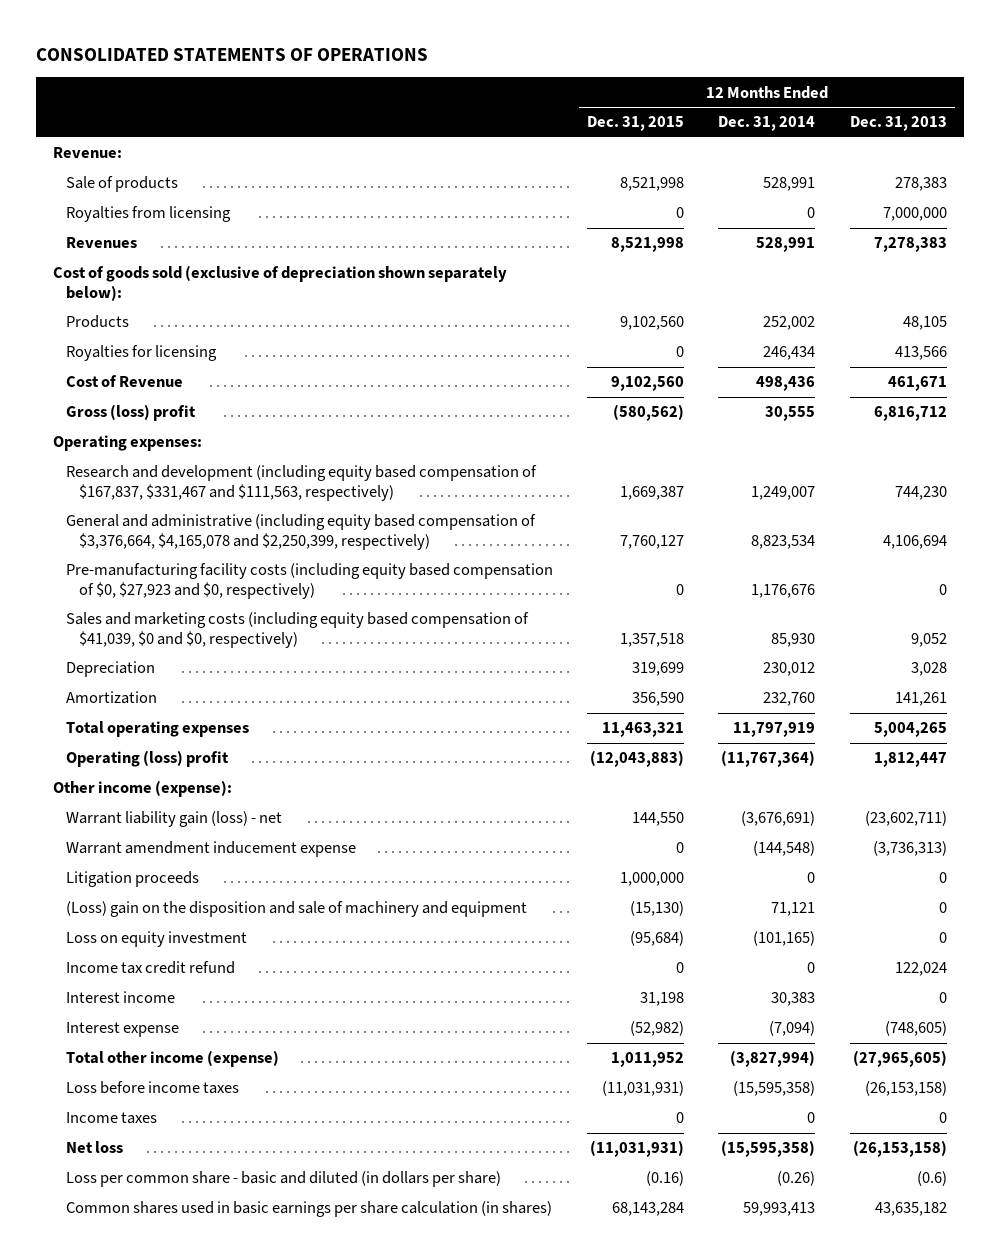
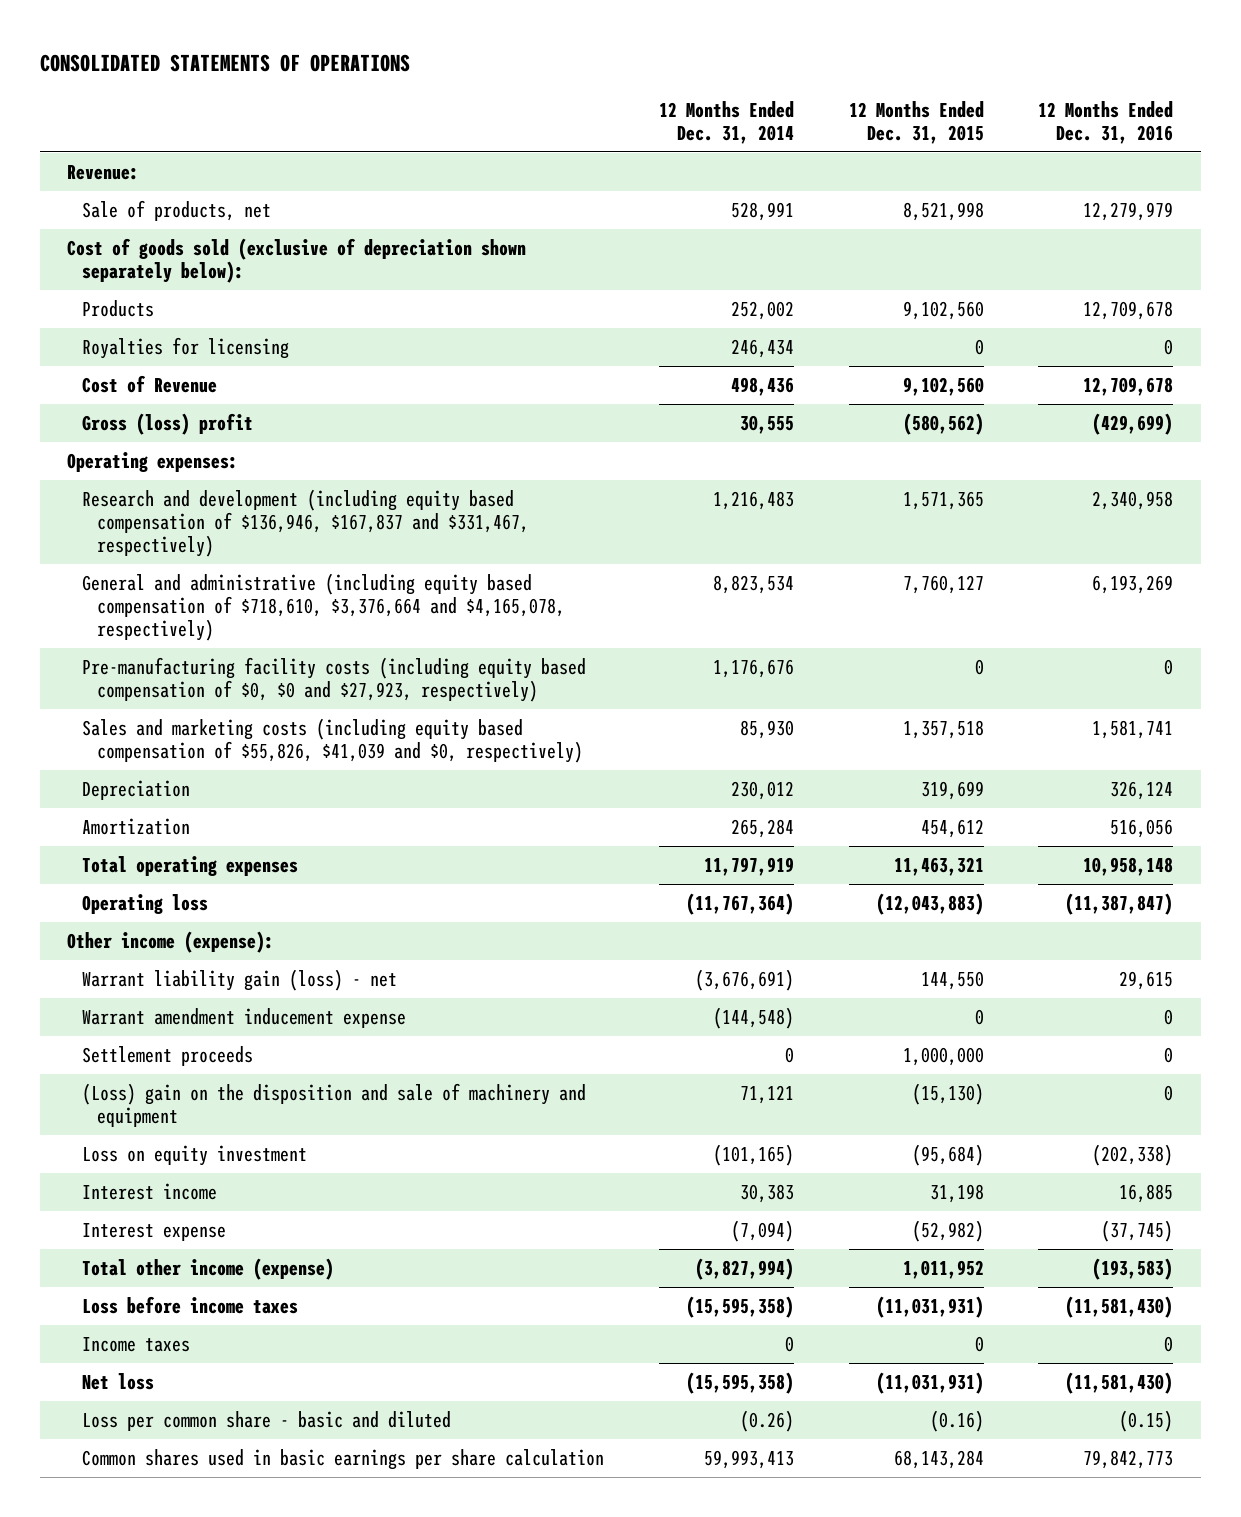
[849,116,947,132] Dec. 31, 2013 -> none
none -> [1038,100,1174,144] 12 Months Ended Dec. 31, 2016
[65,206,231,223] Royalties from licensing -> none
[65,237,137,249] Revenues -> none
[65,176,178,193] Sale of products -> [82,199,272,221] Sale of products, net
[65,465,537,501] Research and development (including equity based compensation of $167,837, $331,467 and $111,563, respectively) -> [82,488,530,558] Research and development (including equity based compensation of $136,946, $167,837 and $331,467, respectively)
[620,485,685,500] 1,669,387 -> [902,490,984,510] 1,571,365
[751,485,816,500] 1,249,007 -> [712,490,794,510] 1,216,483
[65,514,536,550] General and administrative (including equity based compensation of $3,376,664, $4,165,078 and $2,250,399, respectively) -> [82,572,566,642] General and administrative (including equity based compensation of $718,610, $3,376,664 and $4,165,078, respectively)
[65,563,553,599] Pre-manufacturing facility costs (including equity based compensation of $0, $27,923 and $0, respectively) -> [82,656,587,703] Pre-manufacturing facility costs (including equity based compensation of $0, $0 and $27,923, respectively)
[65,612,529,648] Sales and marketing costs (including equity based compensation of $41,039, $0 and $0, respectively) -> [82,717,584,764] Sales and marketing costs (including equity based compensation of $55,826, $41,039 and $0, respectively)
[632,692,685,707] 356,590 -> [920,818,984,838] 454,612
[763,692,816,707] 232,760 -> [730,818,794,838] 265,284
[65,750,229,768] Operating (loss) profit -> [82,893,209,914] Operating loss
[65,871,199,888] Litigation proceeds -> [82,1045,254,1066] Settlement proceeds
[65,961,235,975] Income tax credit refund -> none
[65,1171,501,1188] Loss per common share - basic and diluted (in dollars per share) -> [82,1410,452,1431] Loss per common share - basic and diluted
[65,1201,552,1218] Common shares used in basic earnings per share calculation (in shares) -> [82,1448,605,1470] Common shares used in basic earnings per share calculation

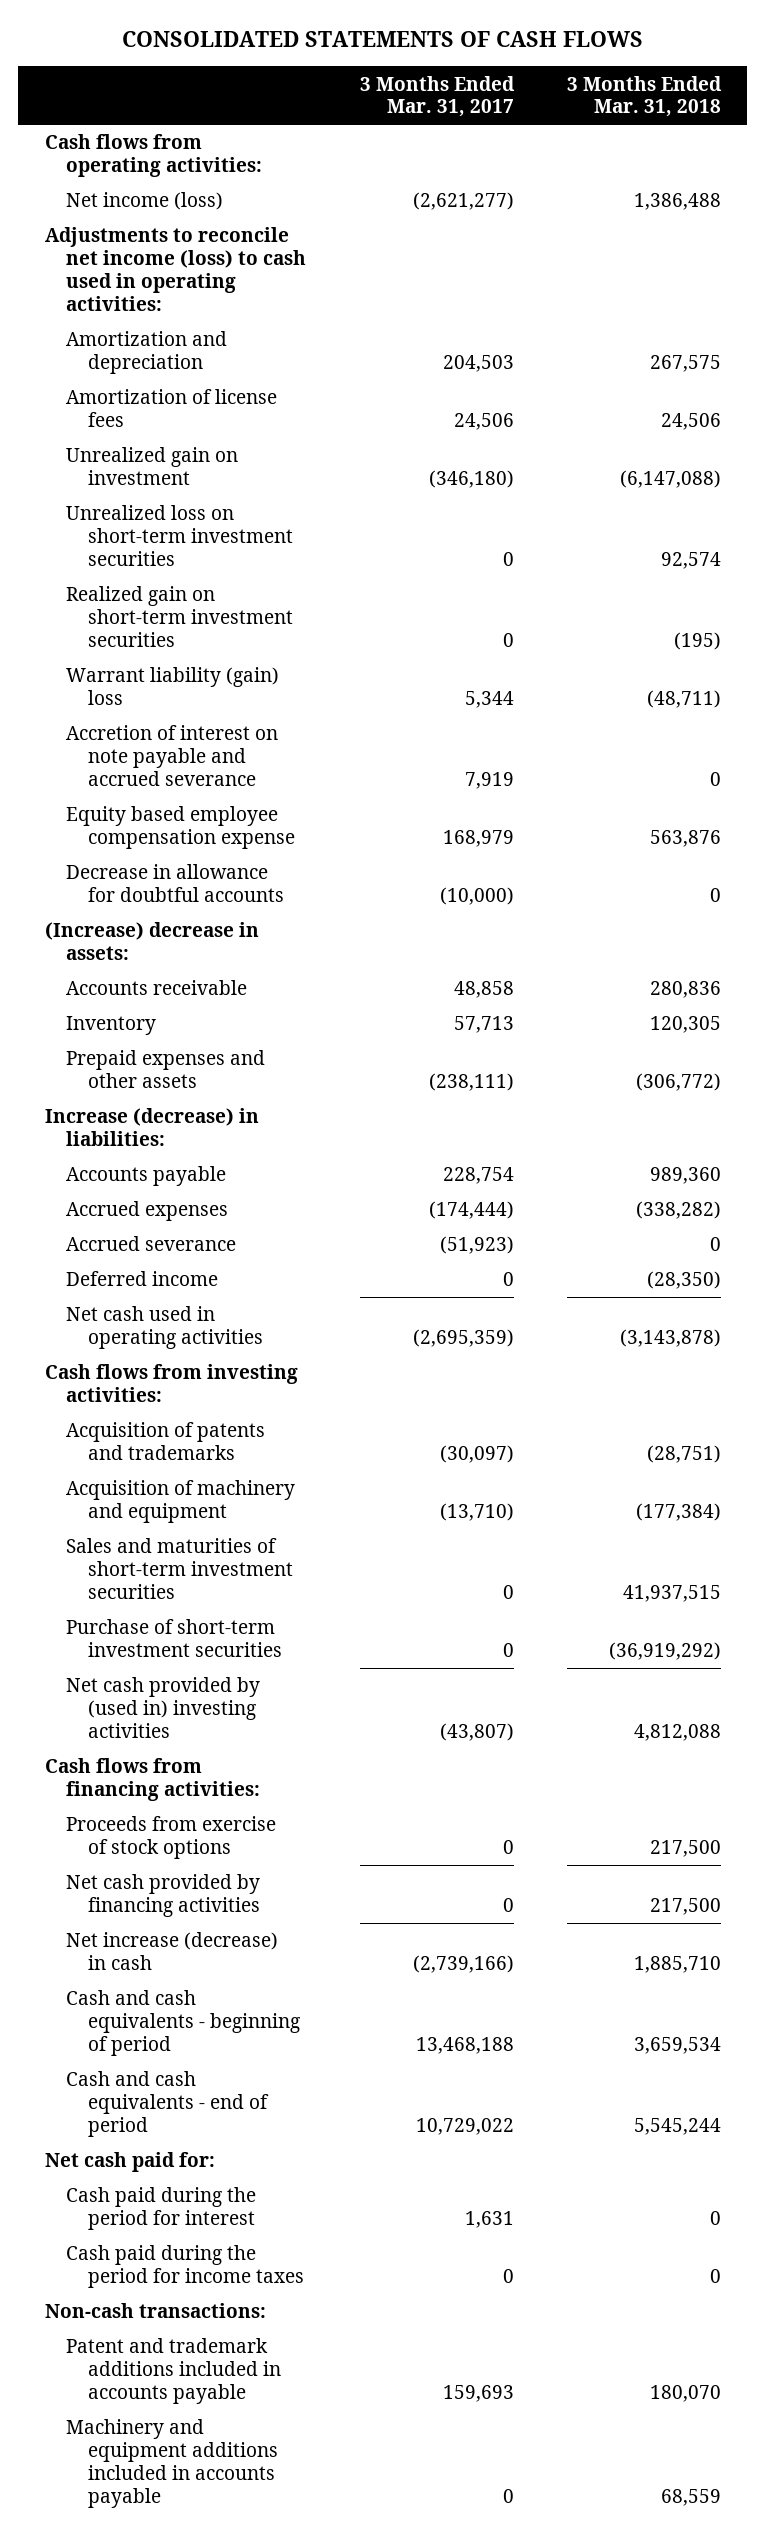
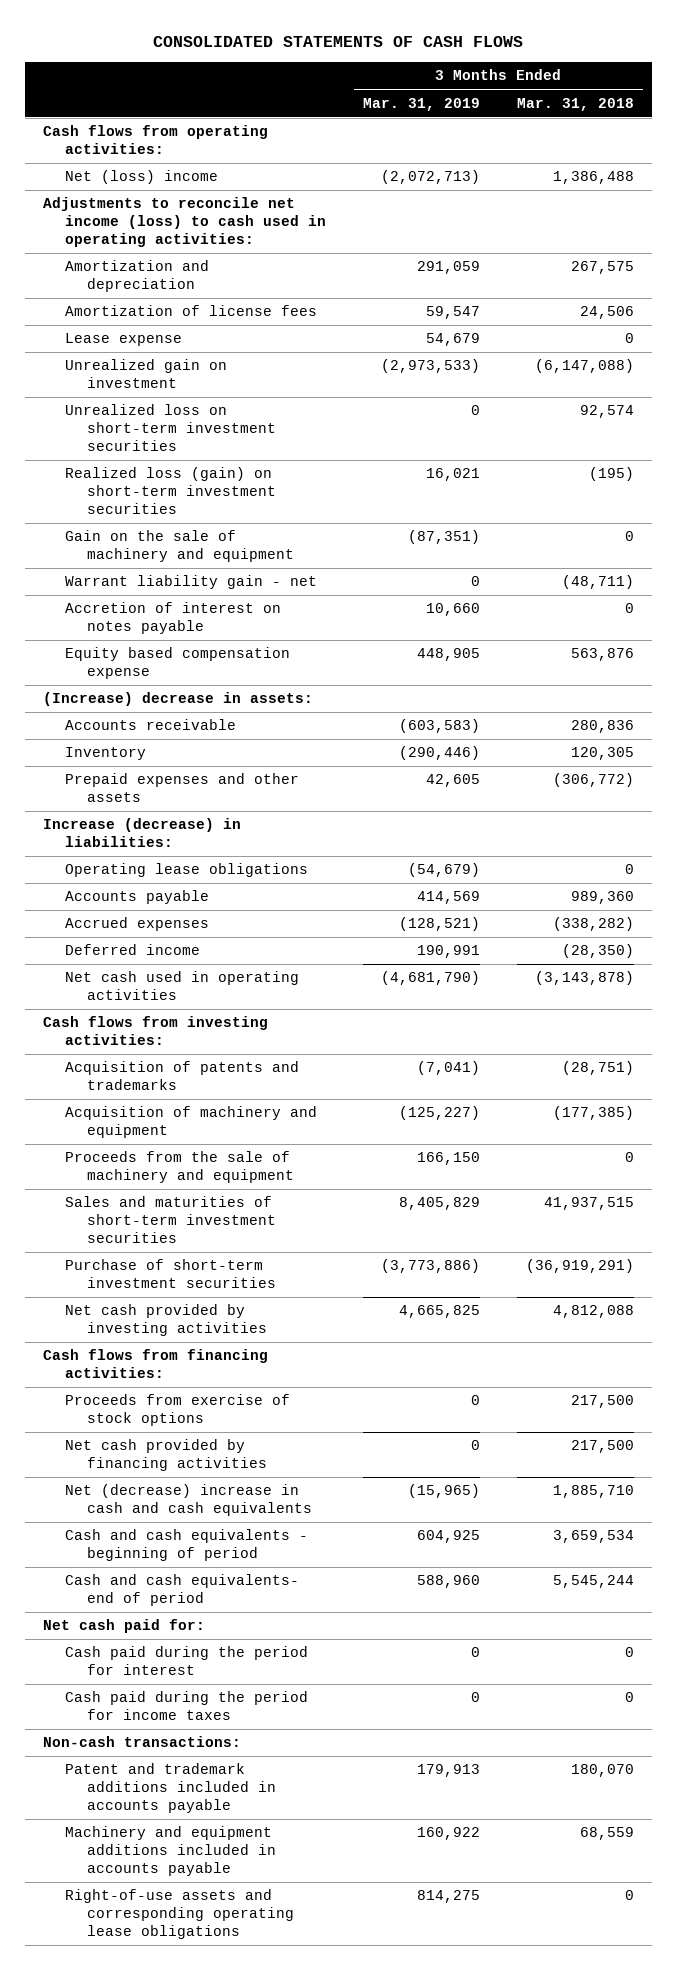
[359,75,515,118] 3 Months Ended Mar. 31, 2017 -> none
none -> [362,97,480,111] Mar. 31, 2019
[66,192,224,211] Net income (loss) -> [65,170,219,185] Net (loss) income
none -> [65,333,183,347] Lease expense
[66,864,285,903] Decrease in allowance for doubtful accounts -> none
[66,586,294,648] Realized gain on short-term investment securities -> [65,467,276,515] Realized loss (gain) on short-term investment securities
none -> [65,530,294,563] Gain on the sale of machinery and equipment
[66,667,280,706] Warrant liability (gain) loss -> [65,575,318,590] Warrant liability gain - net
[66,725,279,787] Accretion of interest on note payable and accrued severance -> [65,602,282,635] Accretion of interest on notes payable
[66,806,296,850] Equity based employee compensation expense -> [65,647,291,680] Equity based compensation expense
none -> [65,863,309,878] Operating lease obligations
[66,1236,237,1252] Accrued severance -> none
[635,1503,721,1522] (177,384) -> [552,1106,634,1121] (177,385)
none -> [65,1151,294,1184] Proceeds from the sale of machinery and equipment
[608,1642,721,1661] (36,919,292) -> [525,1259,634,1274] (36,919,291)
[66,1677,261,1739] Net cash provided by (used in) investing activities -> [65,1304,267,1337] Net cash provided by investing activities
[66,1932,279,1971] Net increase (decrease) in cash -> [65,1484,312,1517] Net (decrease) increase in cash and cash equivalents
[66,2071,270,2138] Cash and cash equivalents - end of period -> [65,1574,300,1607] Cash and cash equivalents- end of period
none -> [65,1889,294,1940] Right-of-use assets and corresponding operating lease obligations

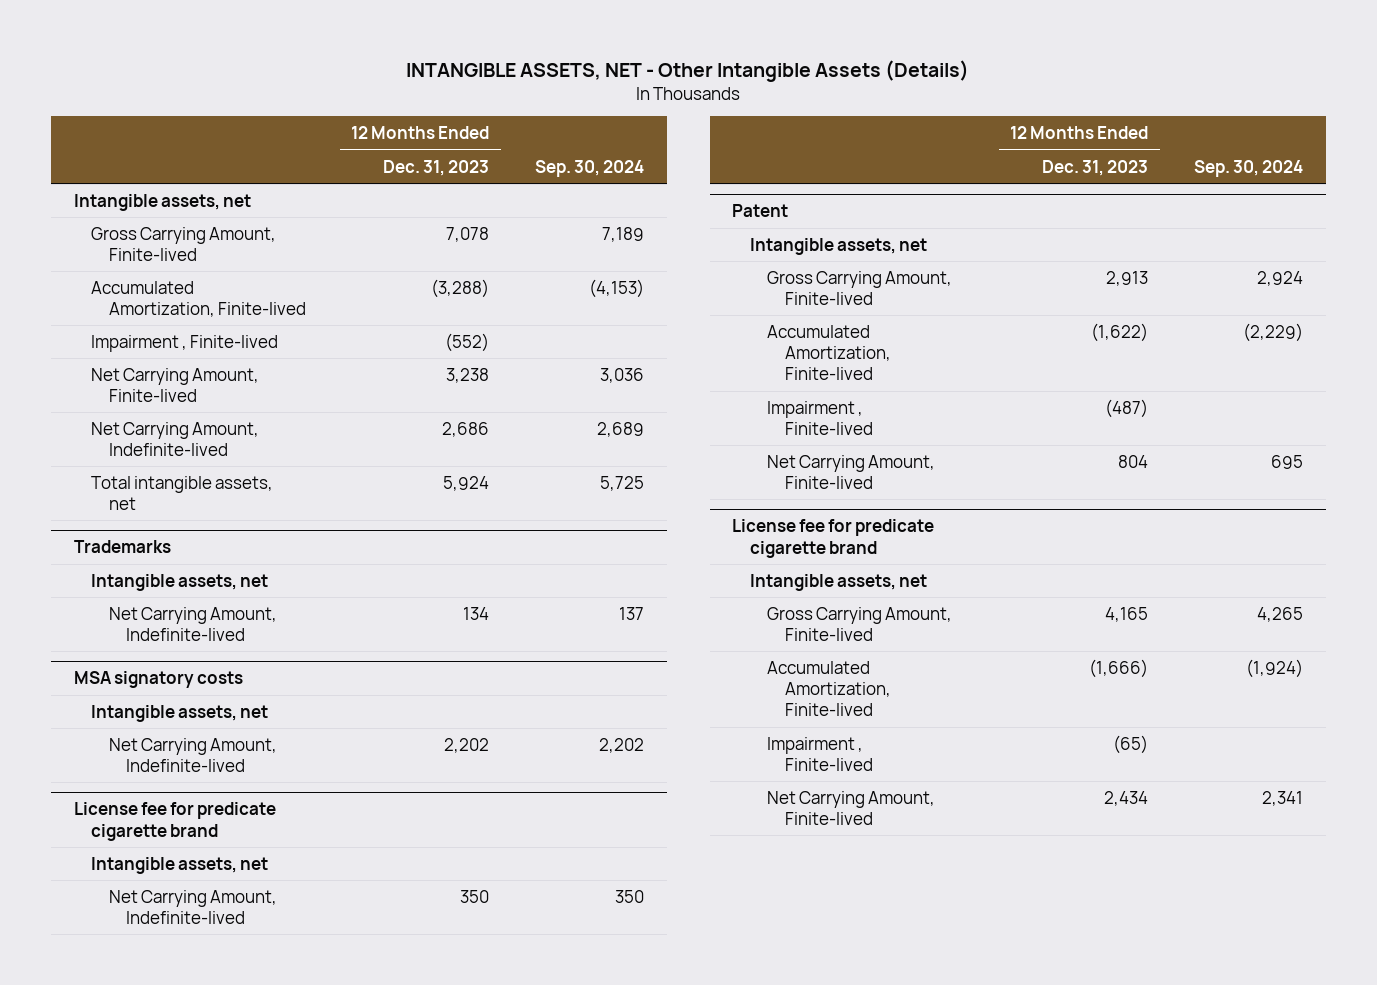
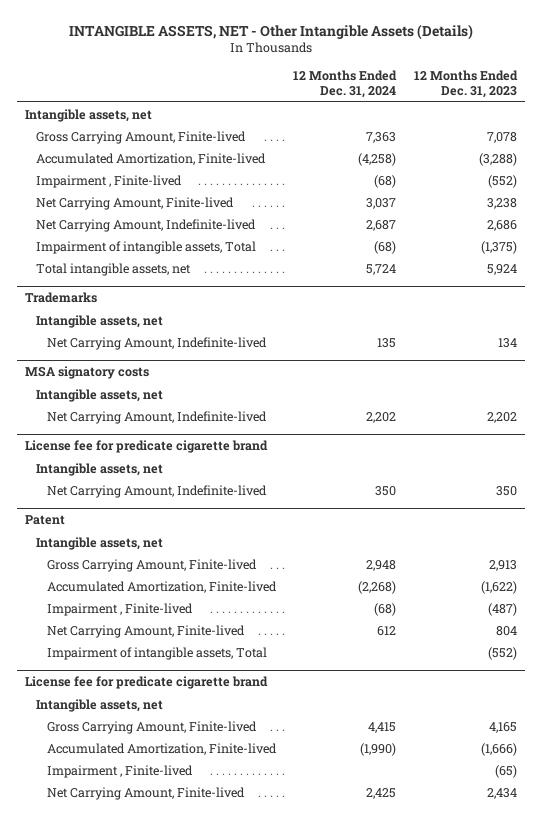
[535,159,645,177] Sep. 30, 2024 -> none
none -> [293,70,398,98] 12 Months Ended Dec. 31, 2024
none -> [36,240,257,254] Impairment of intangible assets, Total
none -> [47,646,268,660] Impairment of intangible assets, Total

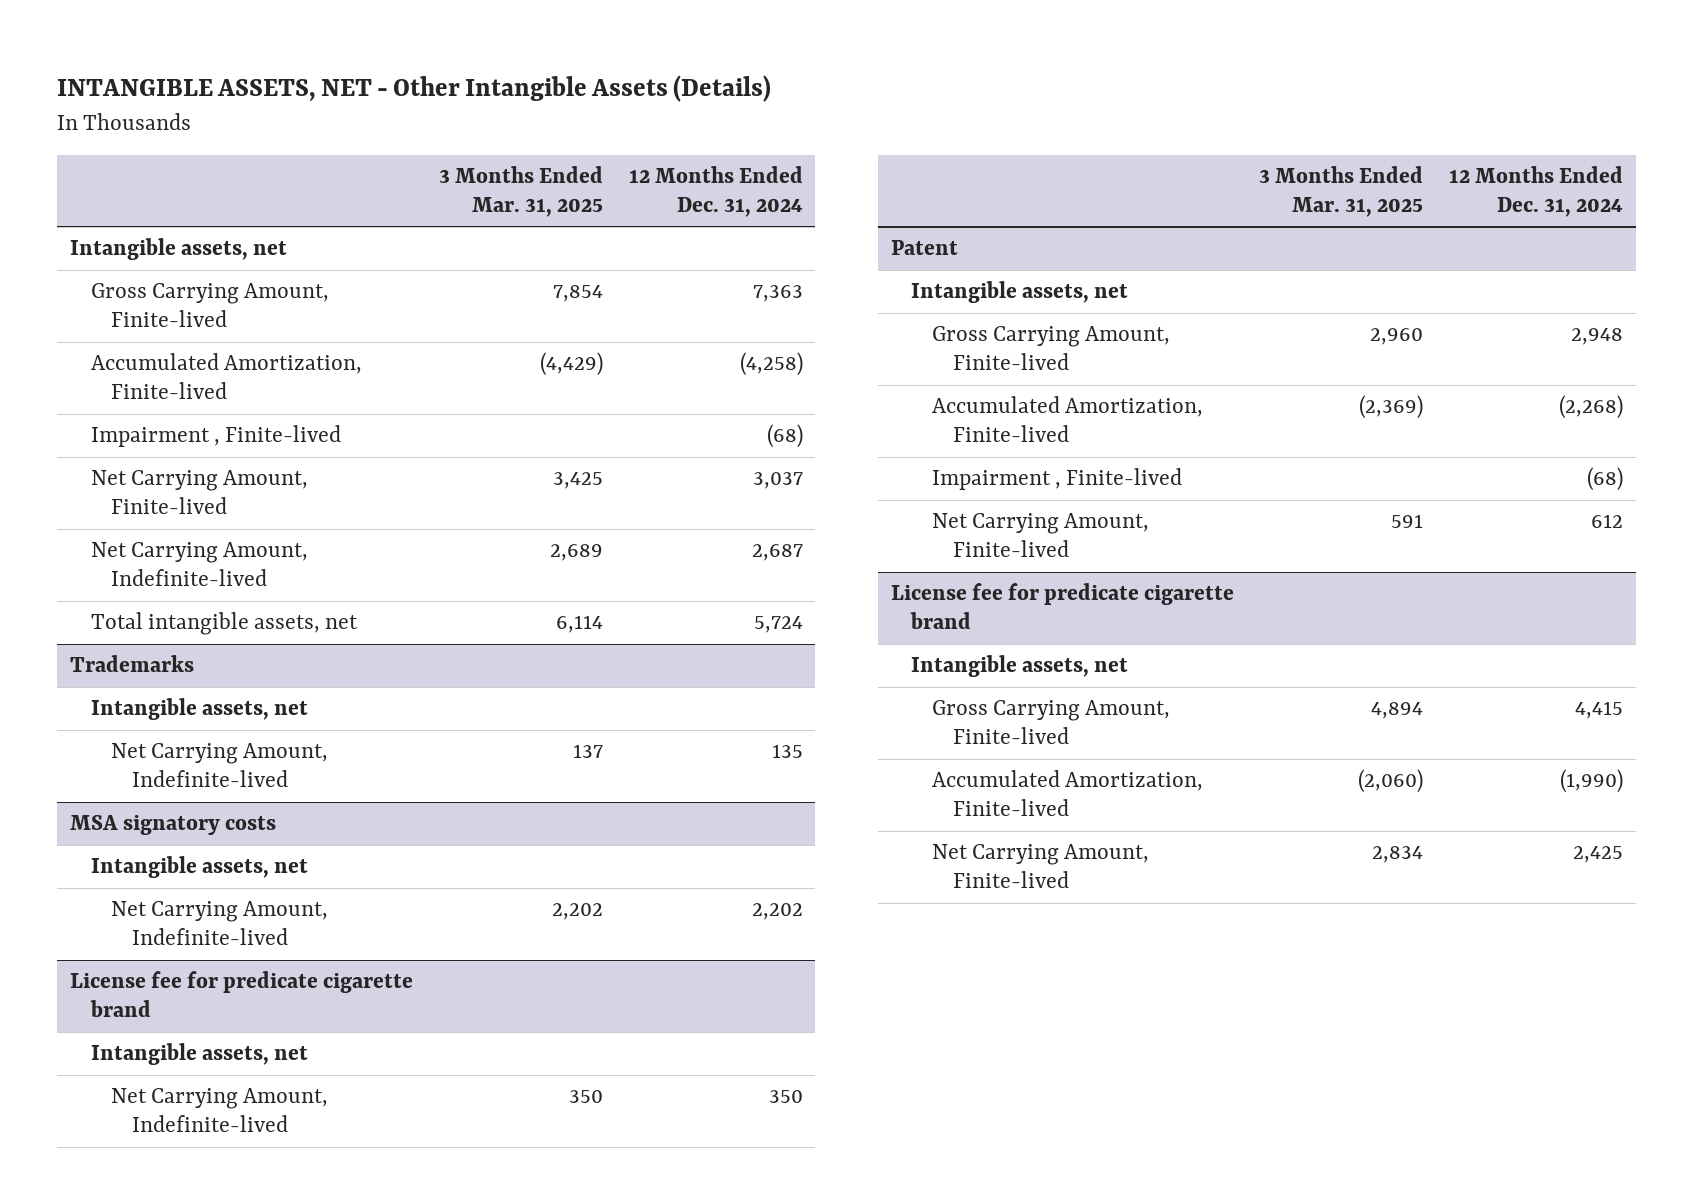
[413,70,518,98] 12 Months Ended Dec. 31, 2023 -> none
none -> [438,165,603,217] 3 Months Ended Mar. 31, 2025
[36,240,257,254] Impairment of intangible assets, Total -> none
[47,646,268,660] Impairment of intangible assets, Total -> none
[47,764,194,778] Impairment , Finite-lived -> none

